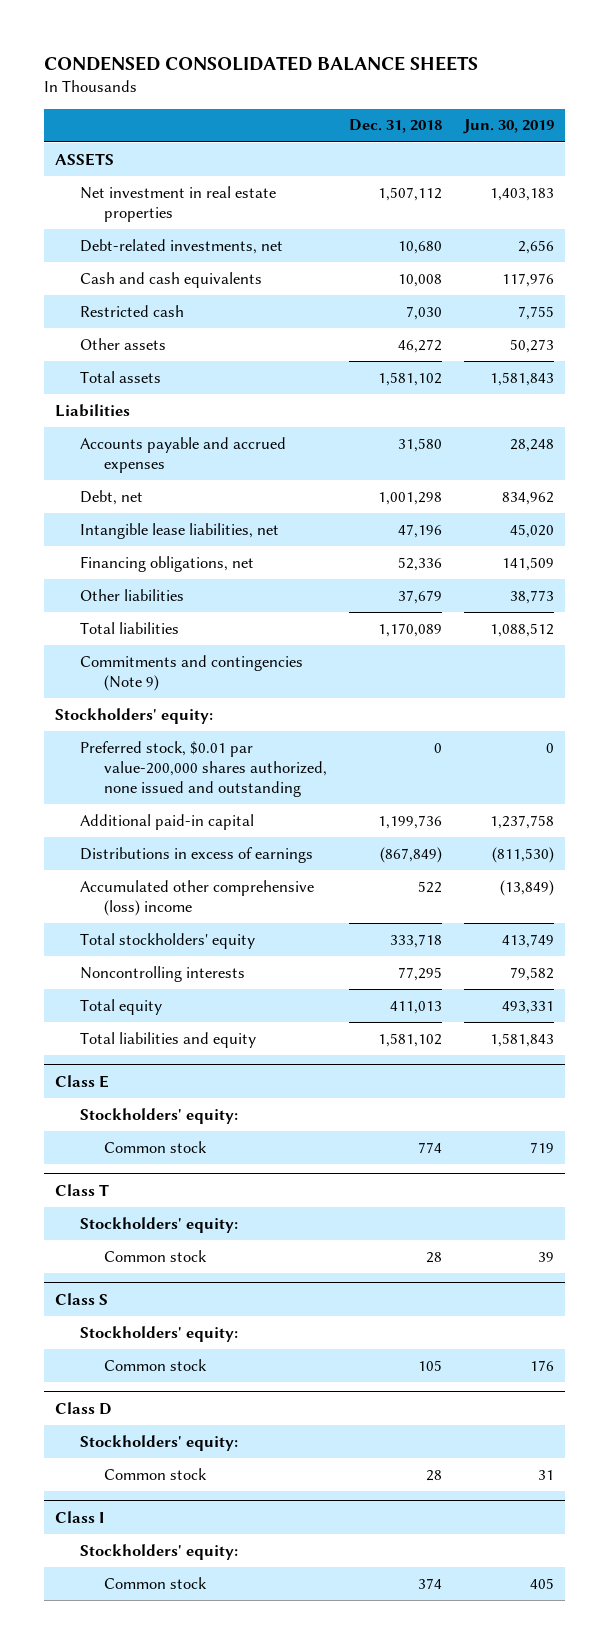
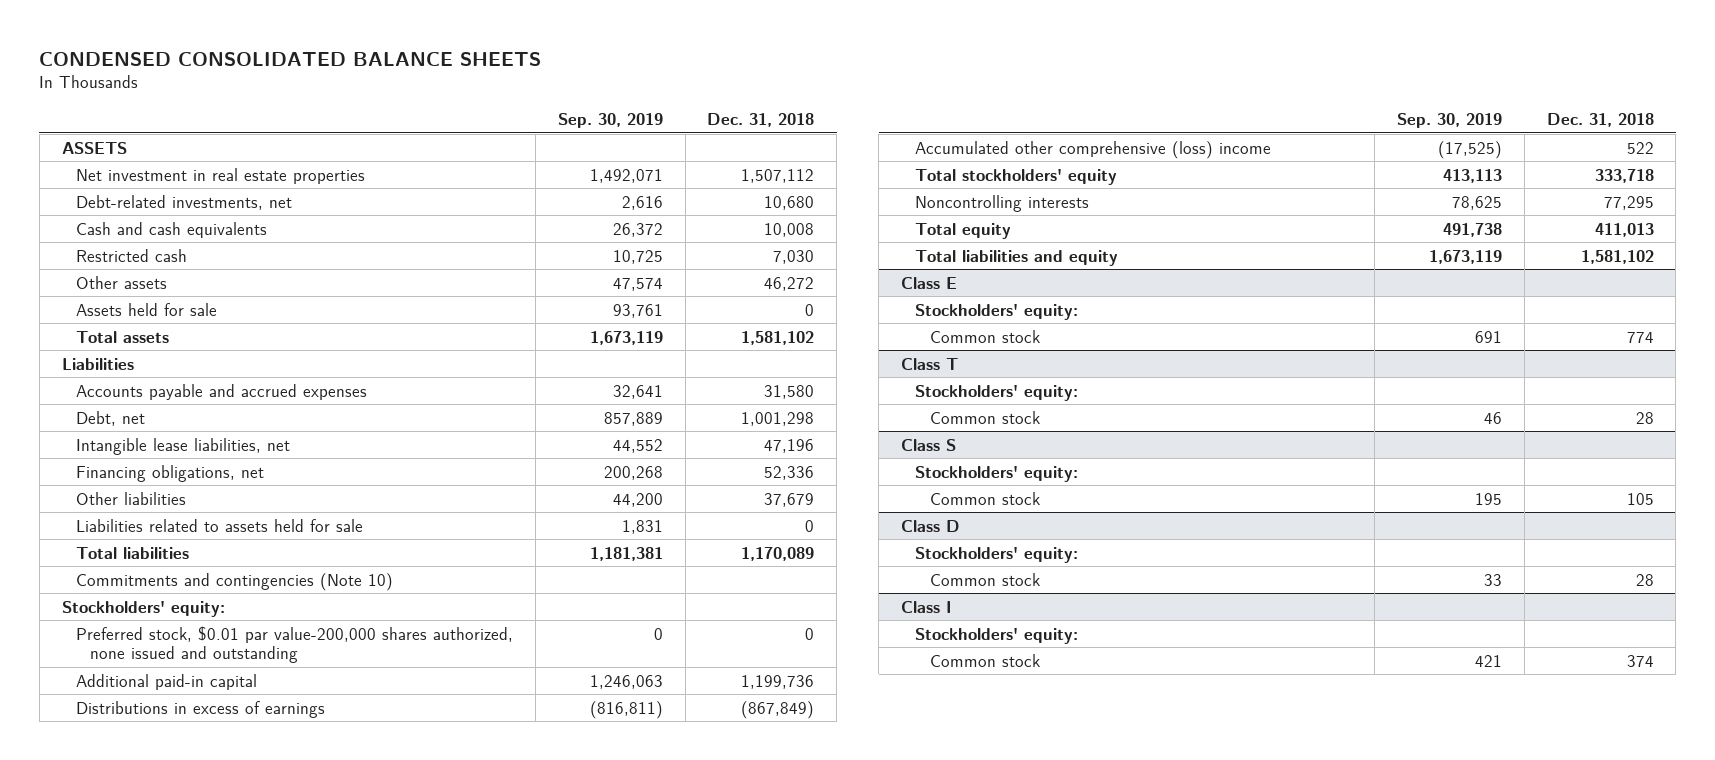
[463,119,555,135] Jun. 30, 2019 -> none
none -> [557,112,663,128] Sep. 30, 2019
none -> [76,302,218,316] Assets held for sale
none -> [76,518,364,532] Liabilities related to assets held for sale
[79,654,303,691] Commitments and contingencies (Note 9) -> [76,572,394,591] Commitments and contingencies (Note 10)

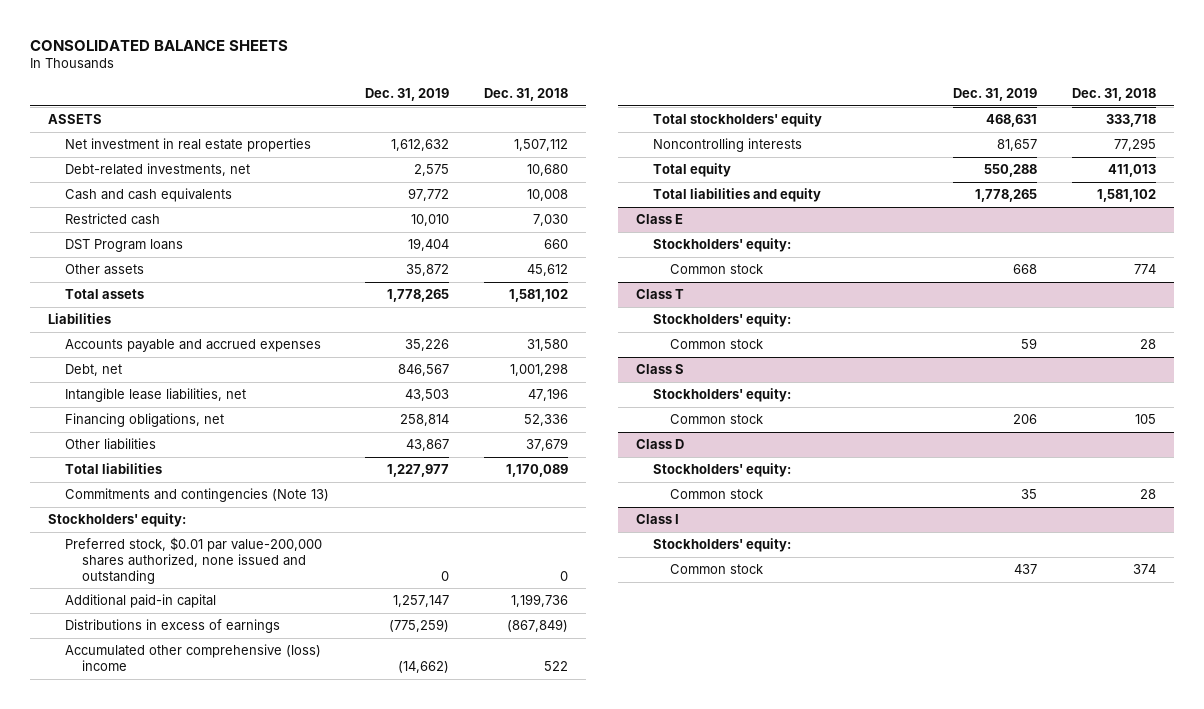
[39,51,542,66] CONDENSED CONSOLIDATED BALANCE SHEETS -> [30,39,289,51] CONSOLIDATED BALANCE SHEETS
[557,112,663,128] Sep. 30, 2019 -> none
none -> [364,88,449,102] Dec. 31, 2019
[76,302,218,316] Assets held for sale -> none
none -> [65,239,184,253] DST Program loans
[764,276,815,291] 46,272 -> [527,264,569,277] 45,612
[76,518,364,532] Liabilities related to assets held for sale -> none
[76,572,394,591] Commitments and contingencies (Note 10) -> [65,488,330,503] Commitments and contingencies (Note 13)

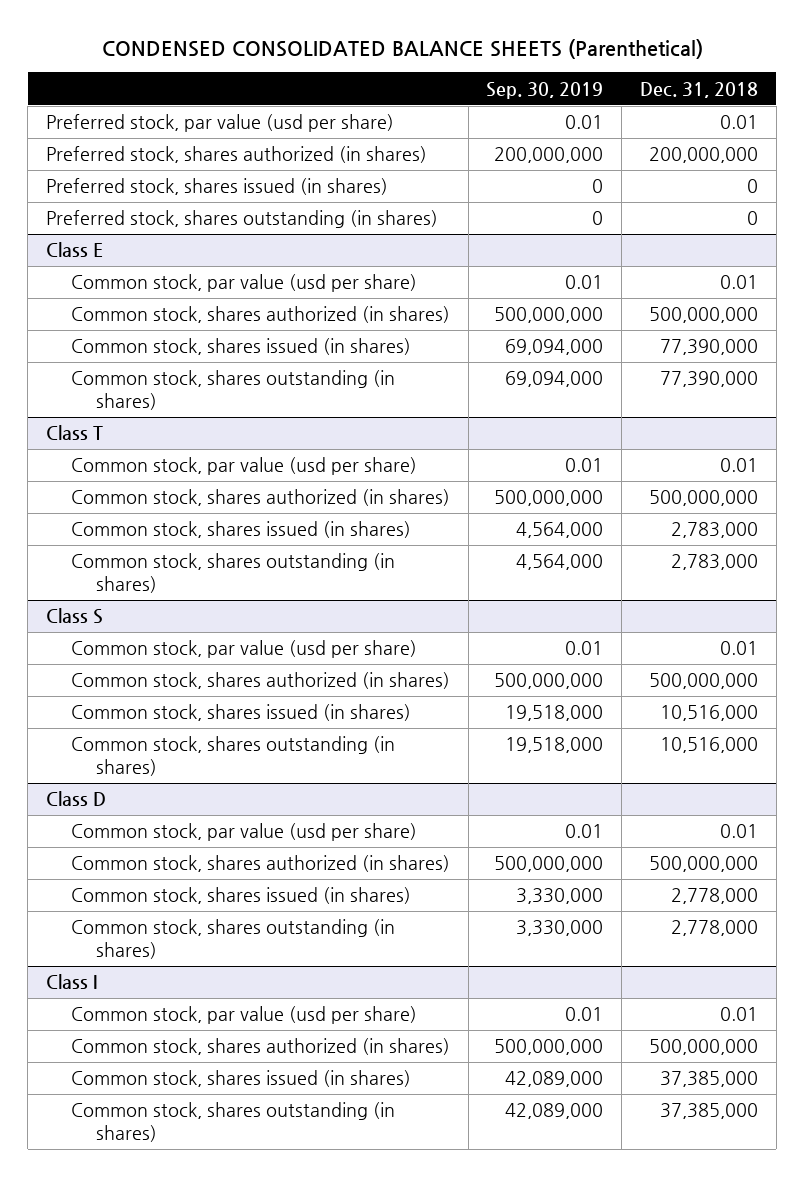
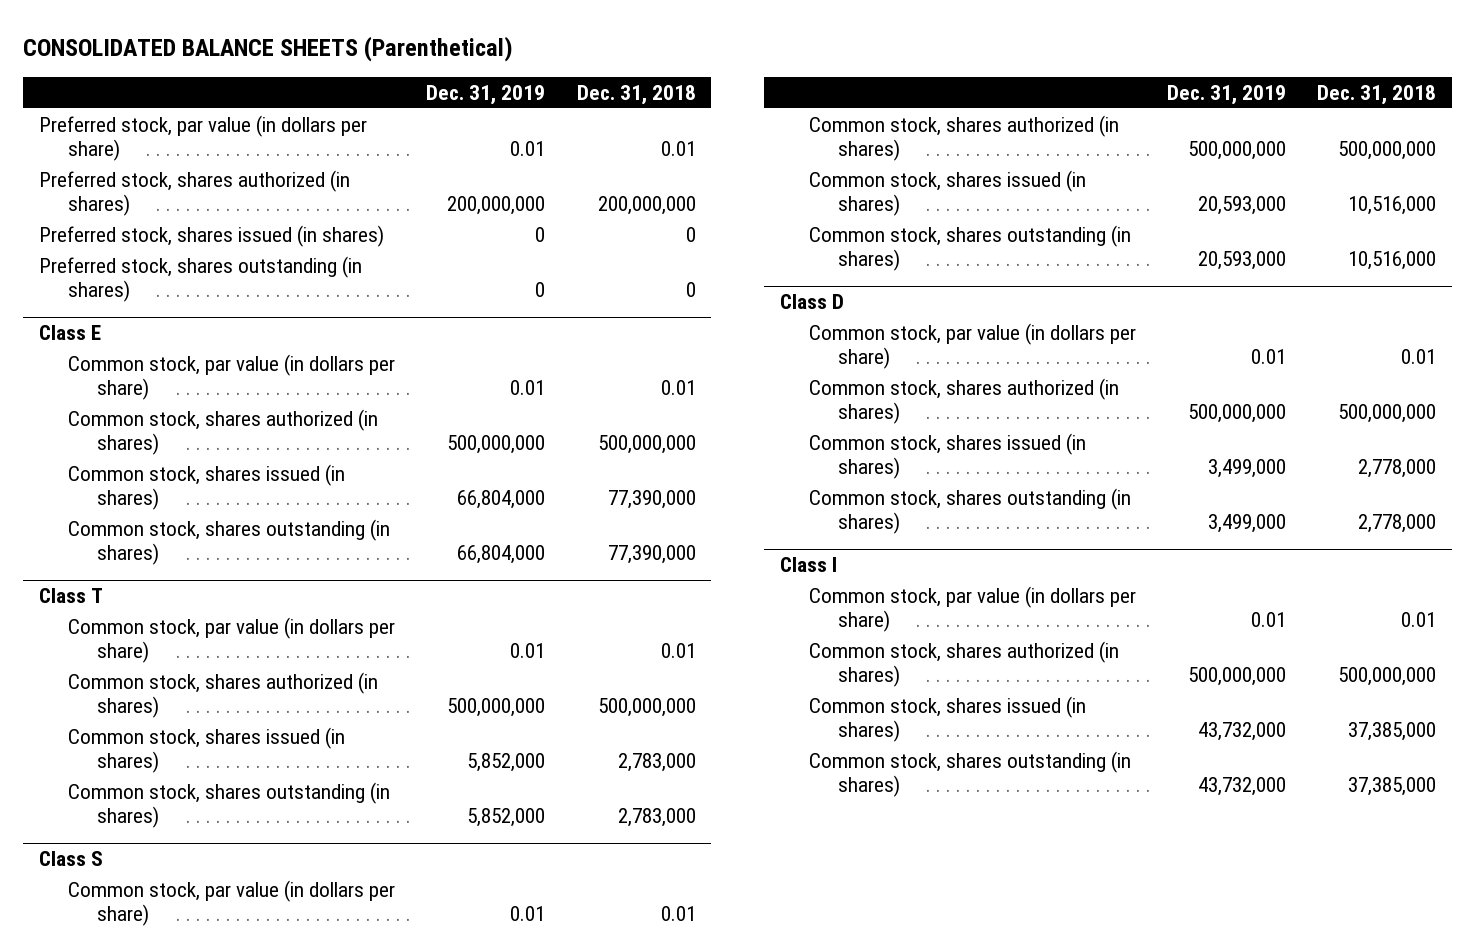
[101,38,703,59] CONDENSED CONSOLIDATED BALANCE SHEETS (Parenthetical) -> [23,36,514,63] CONSOLIDATED BALANCE SHEETS (Parenthetical)
[486,81,604,99] Sep. 30, 2019 -> none
none -> [426,84,546,105] Dec. 31, 2019
[45,114,394,133] Preferred stock, par value (usd per share) -> [39,114,368,161] Preferred stock, par value (in dollars per share)
[70,274,417,293] Common stock, par value (usd per share) -> [68,353,396,400] Common stock, par value (in dollars per share)
[70,457,417,476] Common stock, par value (usd per share) -> [68,616,396,663] Common stock, par value (in dollars per share)
[70,640,417,659] Common stock, par value (usd per share) -> [68,879,396,926] Common stock, par value (in dollars per share)
[70,823,417,842] Common stock, par value (usd per share) -> [808,322,1136,369] Common stock, par value (in dollars per share)
[70,1006,417,1025] Common stock, par value (usd per share) -> [808,585,1136,632] Common stock, par value (in dollars per share)

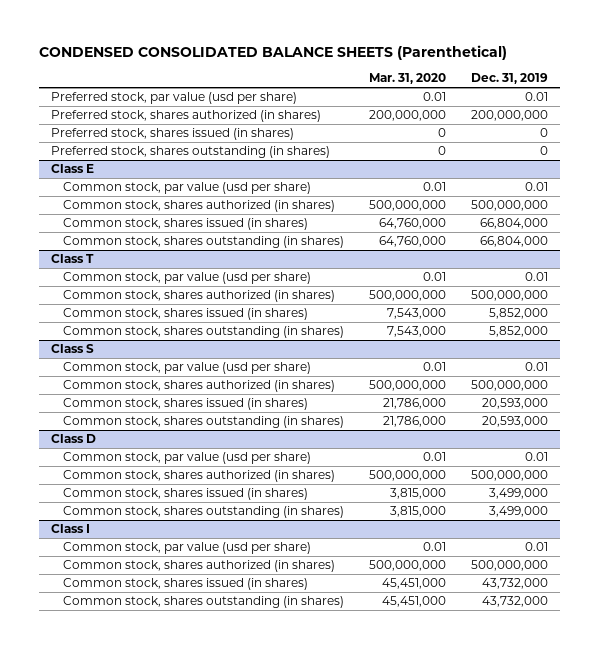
[23,36,514,63] CONSOLIDATED BALANCE SHEETS (Parenthetical) -> [38,45,507,61] CONDENSED CONSOLIDATED BALANCE SHEETS (Parenthetical)
[576,84,696,105] Dec. 31, 2018 -> none
none -> [369,73,447,85] Mar. 31, 2020
[39,114,368,161] Preferred stock, par value (in dollars per share) -> [51,92,298,105] Preferred stock, par value (usd per share)
[68,353,396,400] Common stock, par value (in dollars per share) -> [63,182,312,195] Common stock, par value (usd per share)
[68,616,396,663] Common stock, par value (in dollars per share) -> [63,272,312,285] Common stock, par value (usd per share)
[68,879,396,926] Common stock, par value (in dollars per share) -> [63,362,312,375] Common stock, par value (usd per share)
[808,322,1136,369] Common stock, par value (in dollars per share) -> [63,452,312,465] Common stock, par value (usd per share)
[808,585,1136,632] Common stock, par value (in dollars per share) -> [63,542,312,555] Common stock, par value (usd per share)

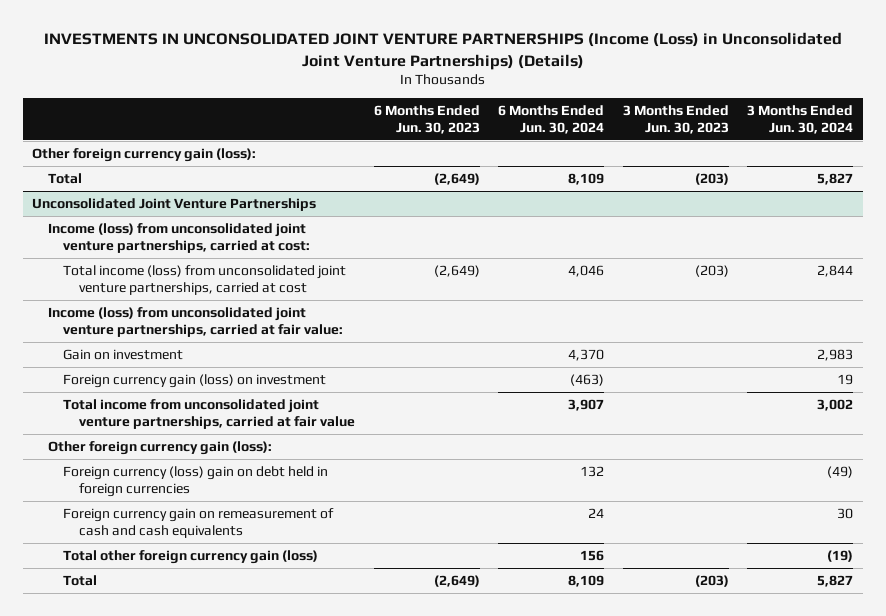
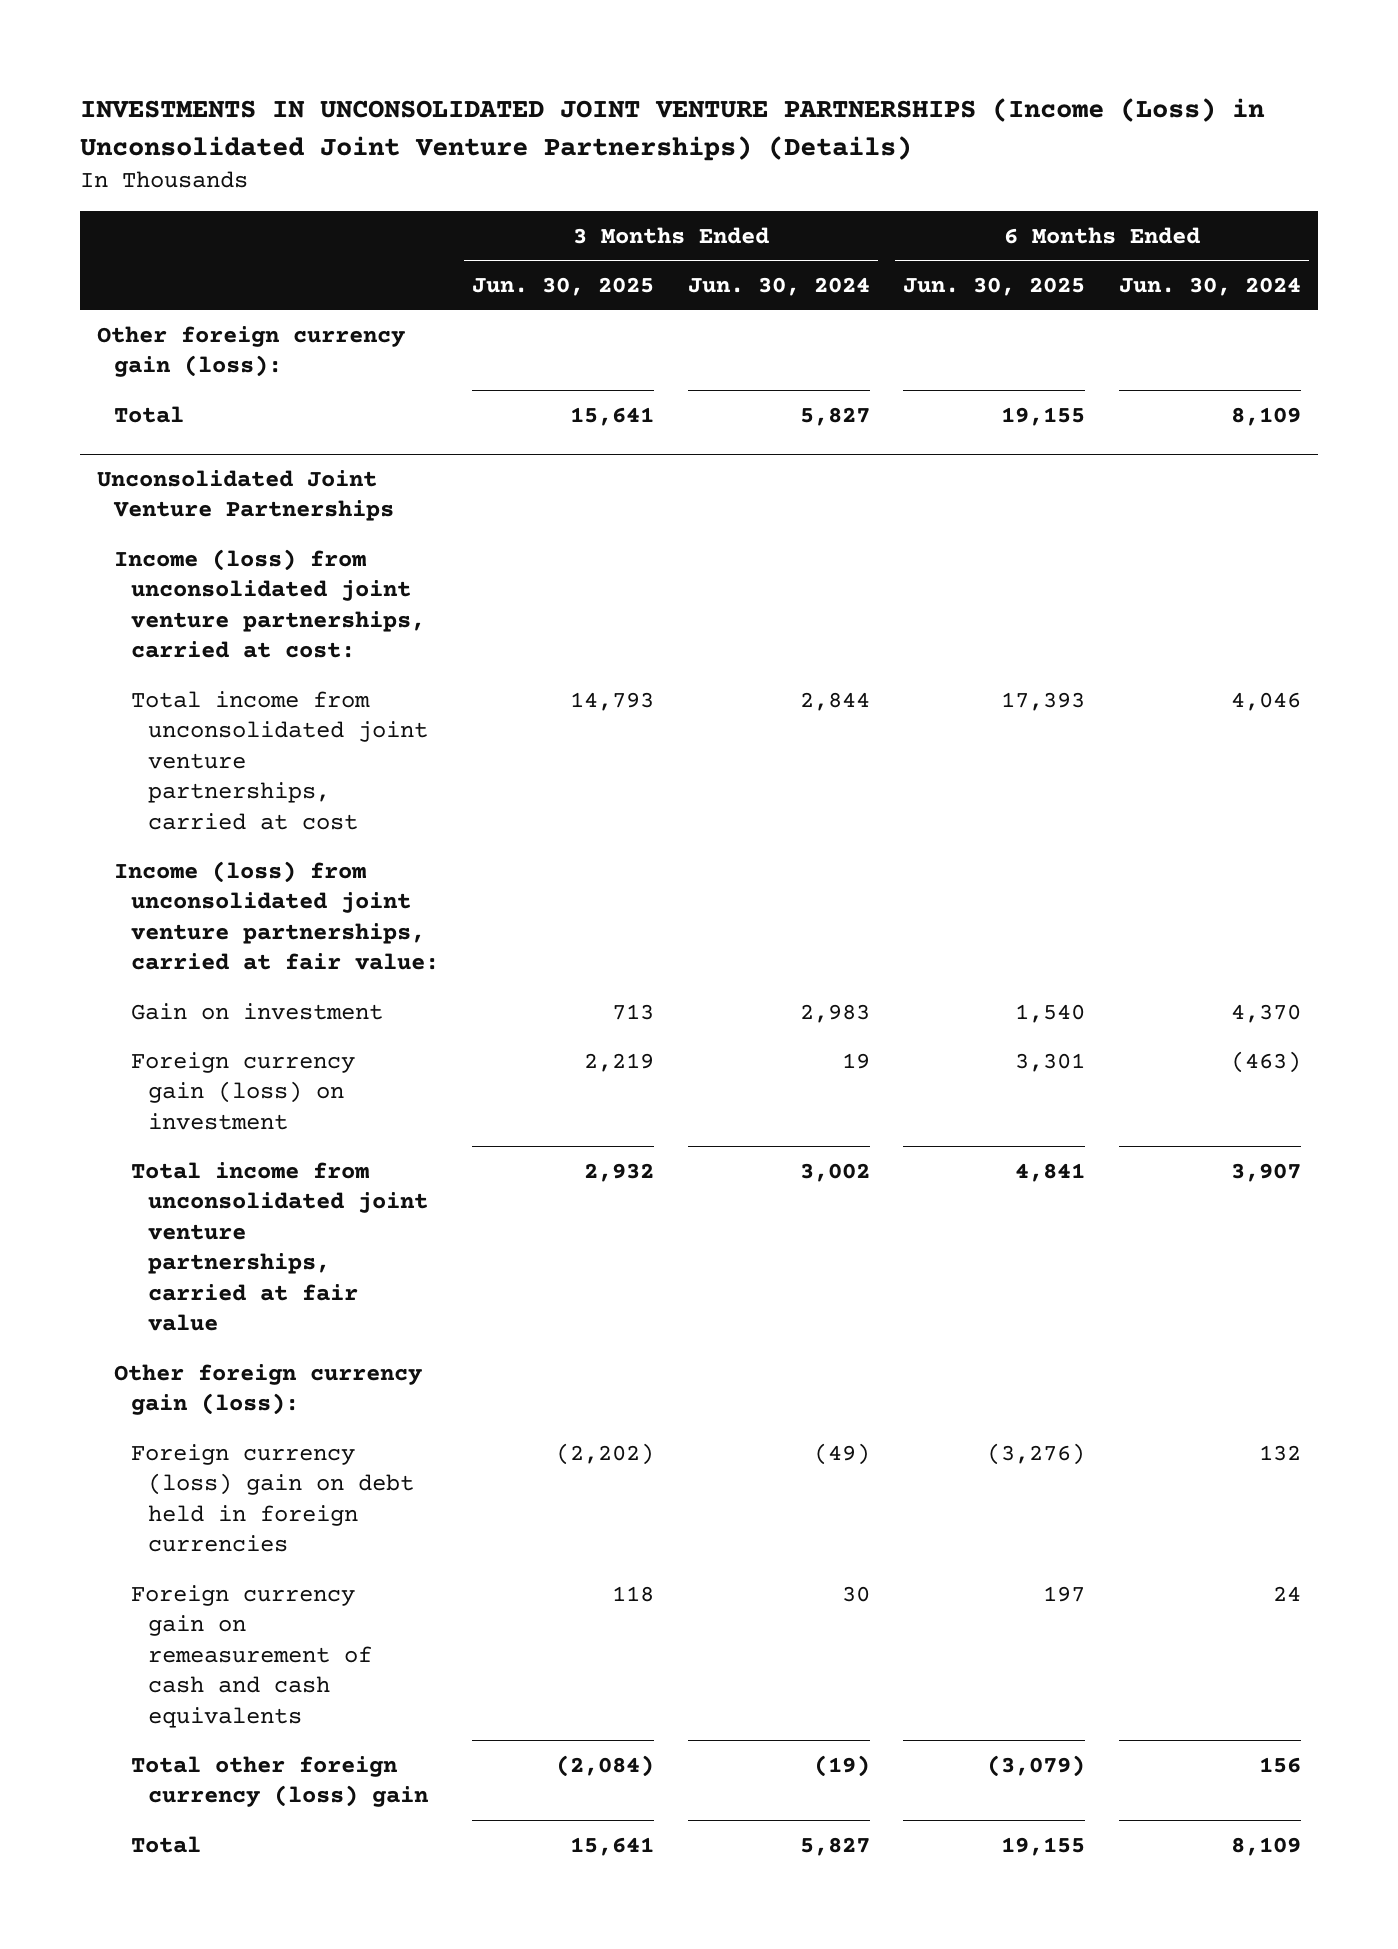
[373,104,480,134] 6 Months Ended Jun. 30, 2023 -> none
[622,104,729,134] 3 Months Ended Jun. 30, 2023 -> none
none -> [472,276,655,296] Jun. 30, 2025
none -> [903,276,1086,296] Jun. 30, 2025
[63,264,347,295] Total income (loss) from unconsolidated joint venture partnerships, carried at cost -> [130,690,429,830] Total income from unconsolidated joint venture partnerships, carried at cost
[63,549,319,564] Total other foreign currency gain (loss) -> [130,1755,430,1808] Total other foreign currency (loss) gain

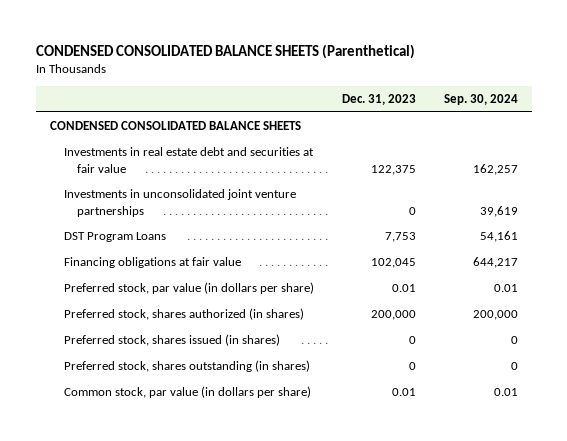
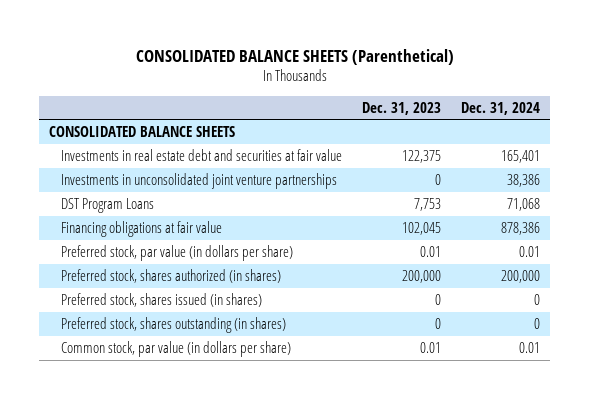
[35,43,415,59] CONDENSED CONSOLIDATED BALANCE SHEETS (Parenthetical) -> [135,48,454,65] CONSOLIDATED BALANCE SHEETS (Parenthetical)
[443,93,518,105] Sep. 30, 2024 -> none
none -> [461,101,541,115] Dec. 31, 2024
[49,121,301,131] CONDENSED CONSOLIDATED BALANCE SHEETS -> [49,125,236,137] CONSOLIDATED BALANCE SHEETS

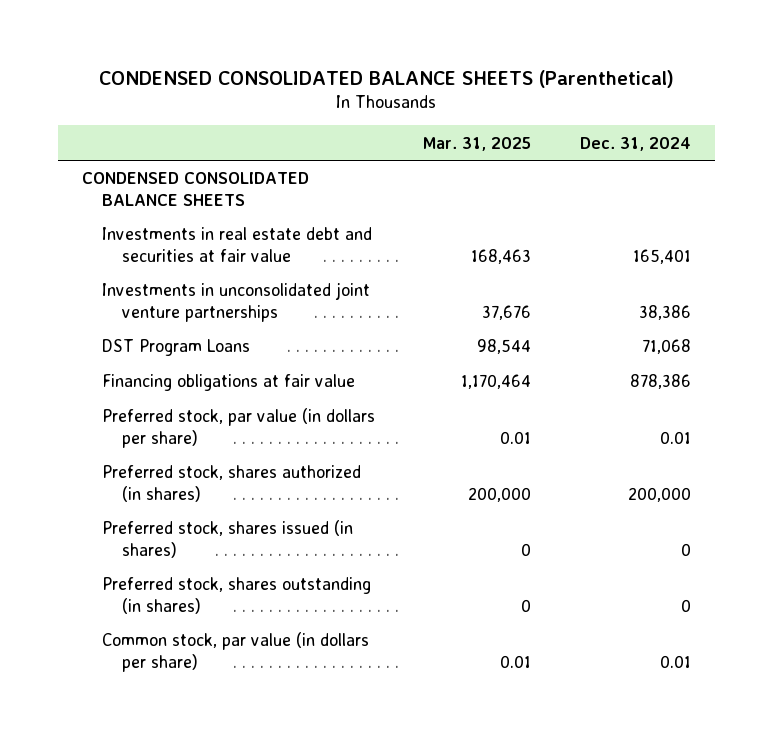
[135,48,454,65] CONSOLIDATED BALANCE SHEETS (Parenthetical) -> [99,69,675,88] CONDENSED CONSOLIDATED BALANCE SHEETS (Parenthetical)
[362,101,442,115] Dec. 31, 2023 -> none
none -> [423,136,532,151] Mar. 31, 2025
[49,125,236,137] CONSOLIDATED BALANCE SHEETS -> [81,172,309,206] CONDENSED CONSOLIDATED BALANCE SHEETS

